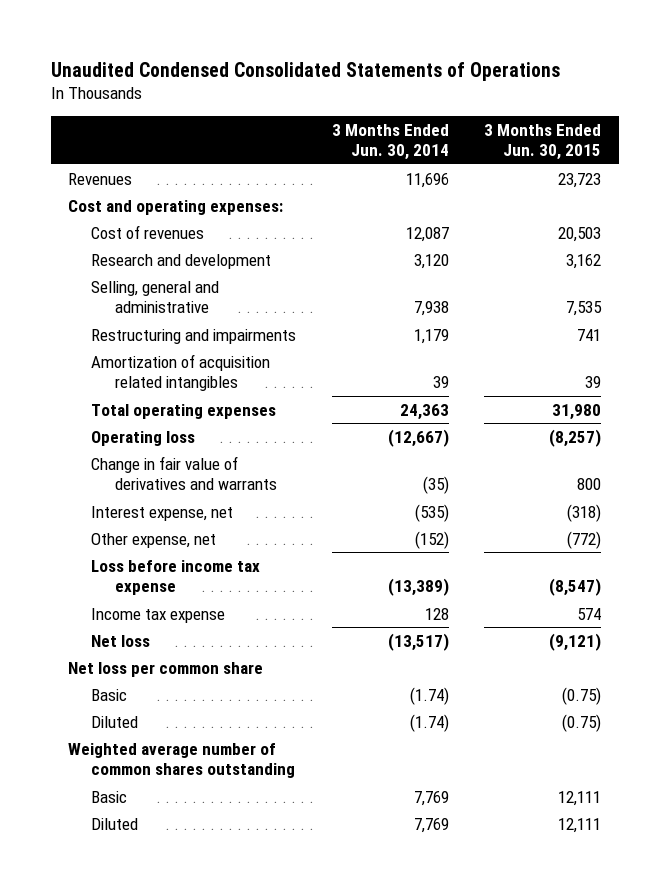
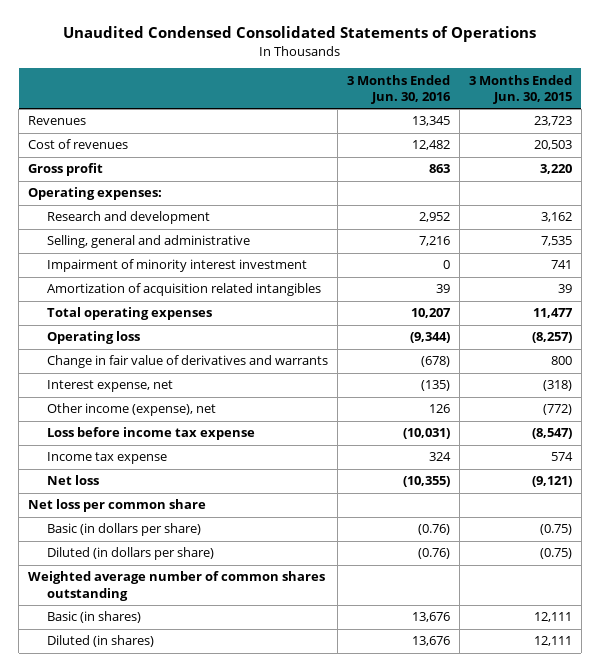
[331,123,449,161] 3 Months Ended Jun. 30, 2014 -> none
none -> [346,74,451,105] 3 Months Ended Jun. 30, 2016
[68,199,284,215] Cost and operating expenses: -> none
none -> [27,163,103,177] Gross profit
none -> [27,187,162,201] Operating expenses:
[91,328,297,344] Restructuring and impairments -> [46,259,307,273] Impairment of minority interest investment
[551,403,601,420] 31,980 -> [532,308,573,319] 11,477
[91,532,217,548] Other expense, net -> [46,403,216,417] Other income (expense), net
[91,688,128,701] Basic -> [46,523,201,537] Basic (in dollars per share)
[91,715,139,728] Diluted -> [46,547,214,561] Diluted (in dollars per share)
[91,790,128,803] Basic -> [46,611,141,624] Basic (in shares)
[91,817,139,830] Diluted -> [46,635,154,648] Diluted (in shares)

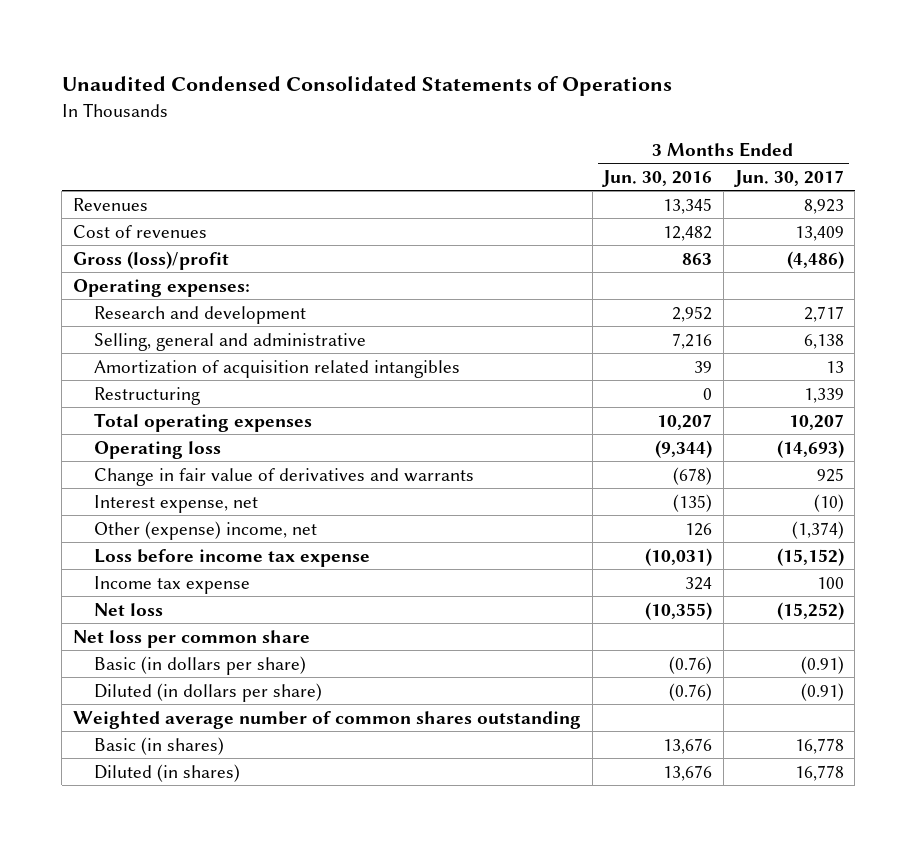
[468,74,572,105] 3 Months Ended Jun. 30, 2015 -> none
none -> [733,169,844,187] Jun. 30, 2017
[27,163,103,177] Gross profit -> [73,250,230,270] Gross (loss)/profit
[46,259,307,273] Impairment of minority interest investment -> none
none -> [93,386,200,405] Restructuring
[46,403,216,417] Other income (expense), net -> [93,520,317,540] Other (expense) income, net

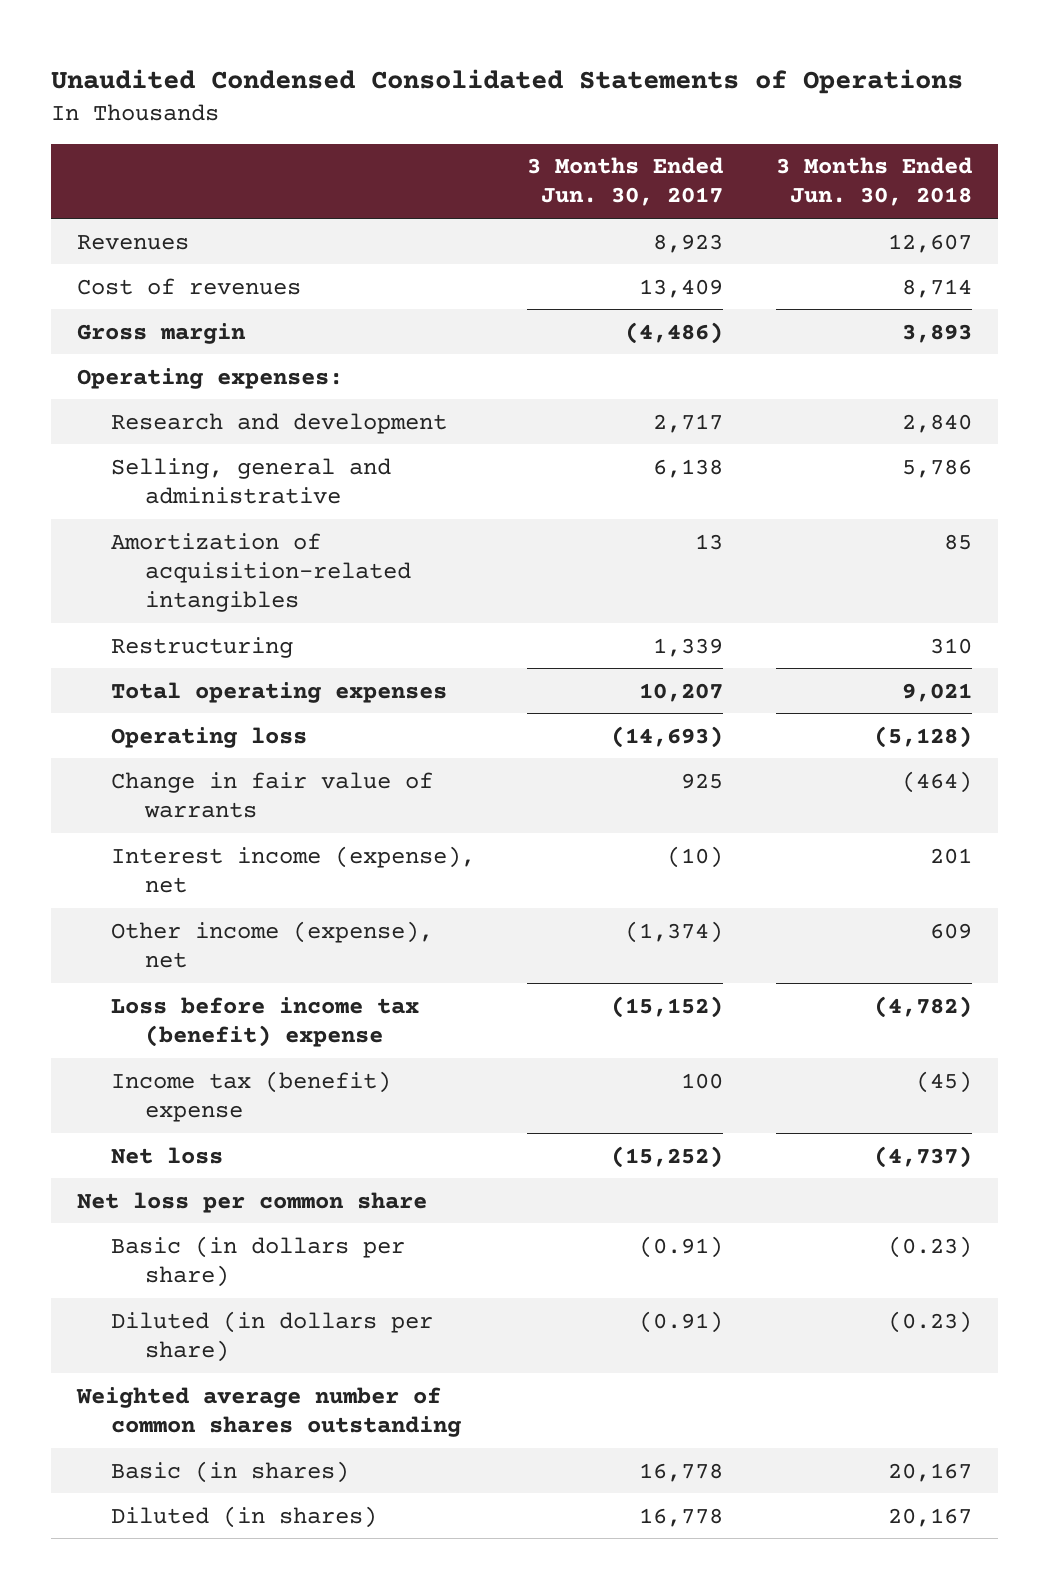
[602,169,713,187] Jun. 30, 2016 -> none
none -> [775,157,972,207] 3 Months Ended Jun. 30, 2018
[73,250,230,270] Gross (loss)/profit -> [76,322,246,344] Gross margin
[93,359,460,378] Amortization of acquisition related intangibles -> [111,532,412,613] Amortization of acquisition-related intangibles
[93,467,474,486] Change in fair value of derivatives and warrants -> [111,771,434,818] Change in fair value of warrants
[93,494,258,513] Interest expense, net -> [111,845,476,893] Interest income (expense), net
[93,520,317,540] Other (expense) income, net -> [111,920,434,968] Other income (expense), net
[93,548,370,567] Loss before income tax expense -> [111,996,420,1047] Loss before income tax (benefit) expense
[93,575,250,594] Income tax expense -> [111,1070,392,1122] Income tax (benefit) expense

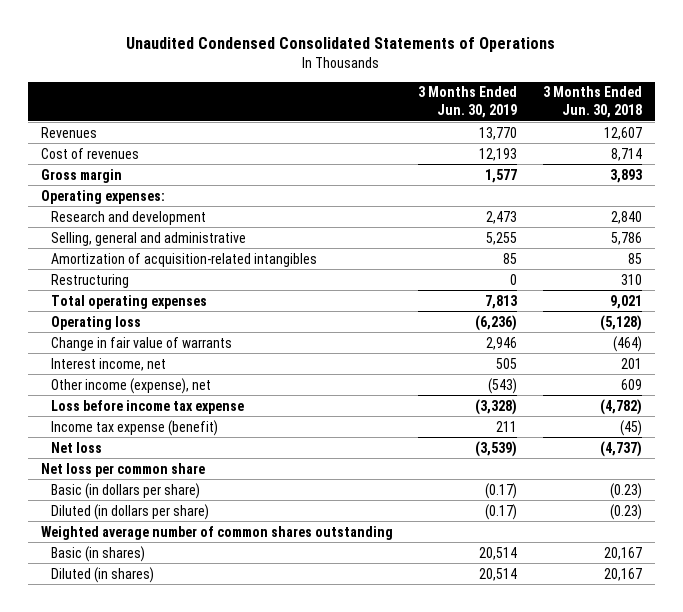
[527,157,724,207] 3 Months Ended Jun. 30, 2017 -> none
none -> [418,86,518,118] 3 Months Ended Jun. 30, 2019
[111,845,476,893] Interest income (expense), net -> [50,357,166,371] Interest income, net
[111,996,420,1047] Loss before income tax (benefit) expense -> [50,399,244,414] Loss before income tax expense
[111,1070,392,1122] Income tax (benefit) expense -> [50,419,218,436] Income tax expense (benefit)

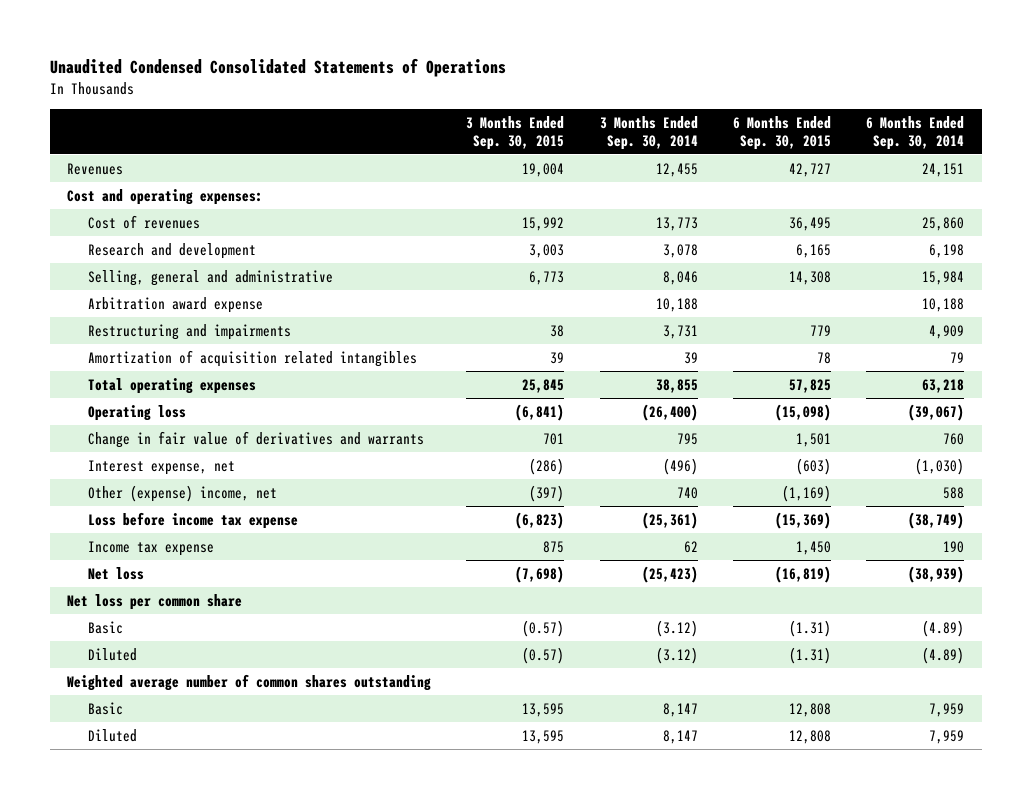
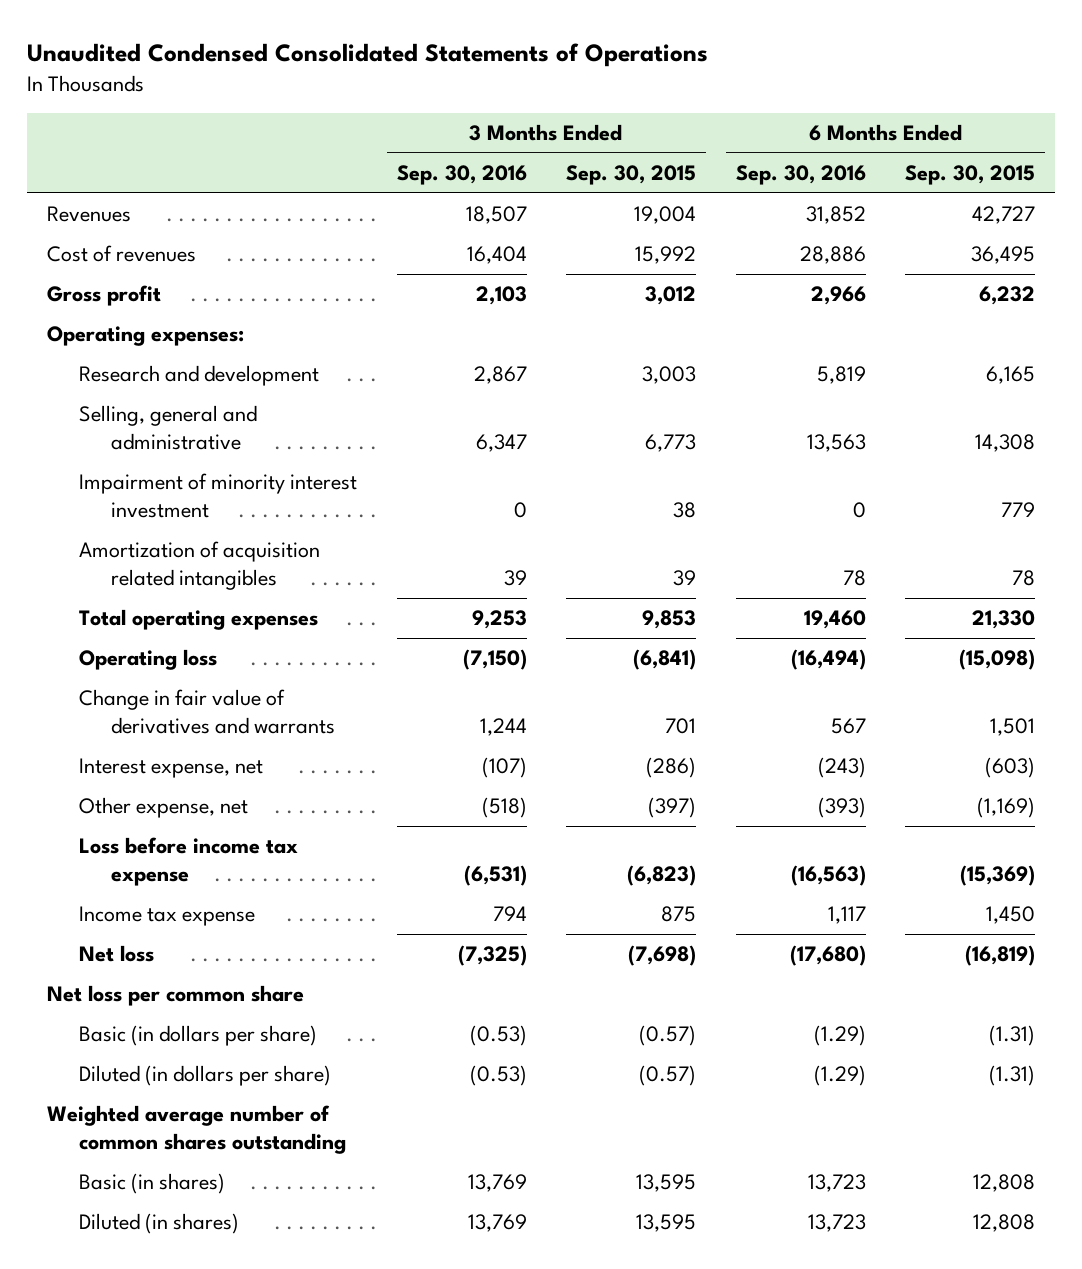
[599,115,698,150] 3 Months Ended Sep. 30, 2014 -> none
[866,115,965,150] 6 Months Ended Sep. 30, 2014 -> none
none -> [396,164,527,185] Sep. 30, 2016
none -> [735,164,866,185] Sep. 30, 2016
[67,188,264,205] Cost and operating expenses: -> none
none -> [47,285,162,307] Gross profit
none -> [47,326,245,347] Operating expenses:
[88,296,264,313] Arbitration award expense -> none
[88,323,292,340] Restructuring and impairments -> [79,473,358,518] Impairment of minority interest investment
[522,378,565,393] 25,845 -> [642,610,697,630] 9,853
[788,378,831,393] 57,825 -> [972,610,1036,630] 21,330
[88,484,278,502] Other (expense) income, net -> [79,797,249,819] Other expense, net
[88,620,124,634] Basic -> [79,1025,318,1047] Basic (in dollars per share)
[88,647,138,661] Diluted -> [79,1065,332,1087] Diluted (in dollars per share)
[88,701,124,715] Basic -> [79,1173,226,1195] Basic (in shares)
[88,728,138,742] Diluted -> [79,1213,240,1235] Diluted (in shares)

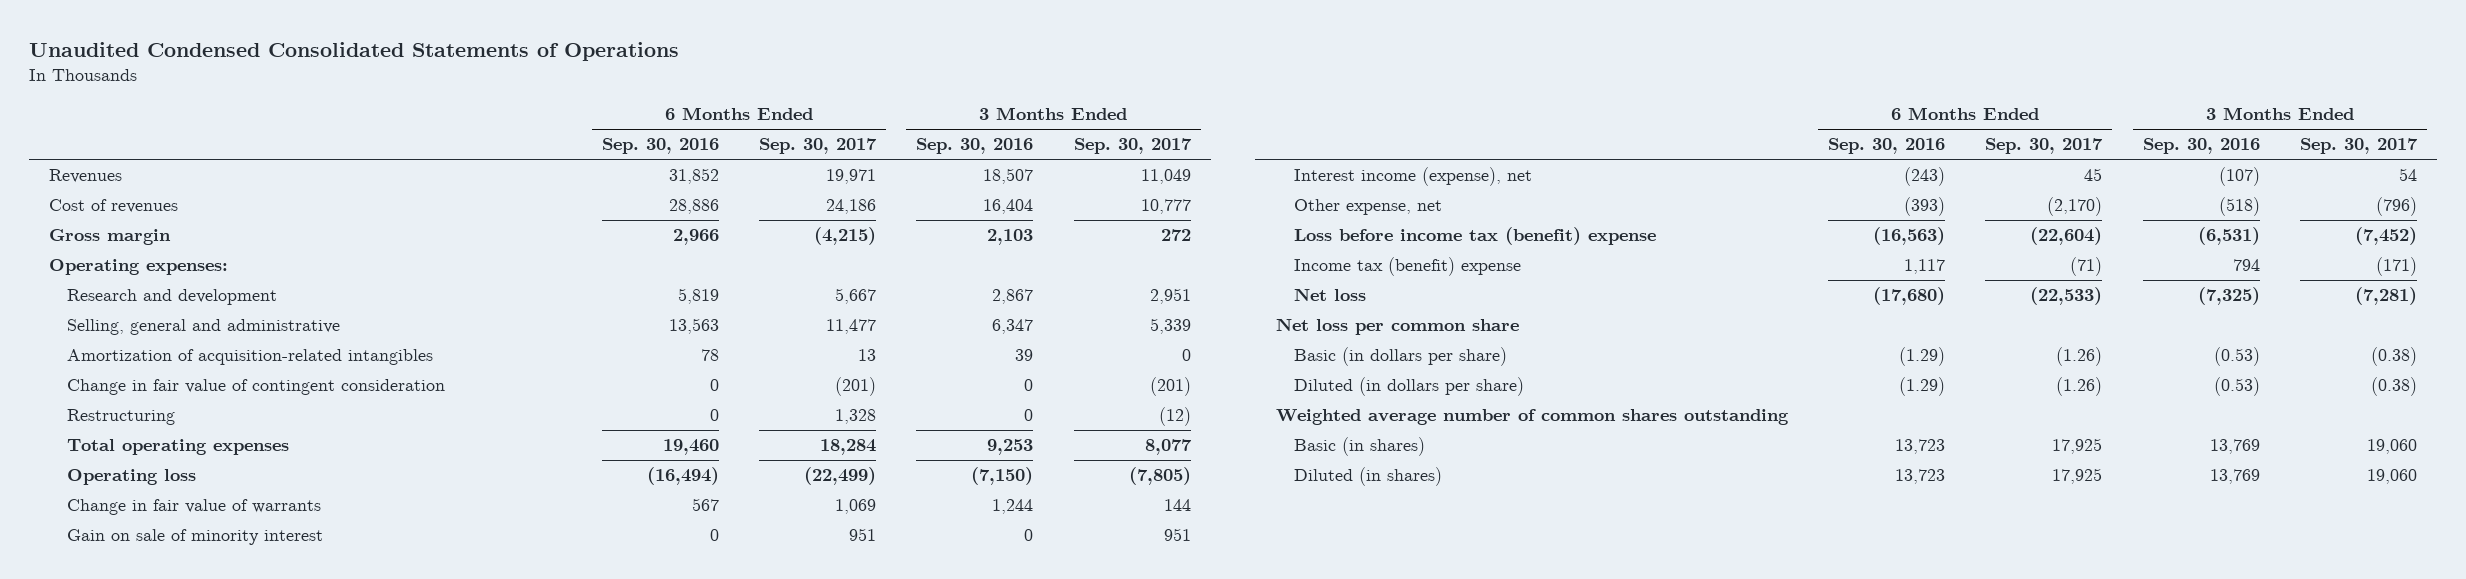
[566,164,697,185] Sep. 30, 2015 -> none
[905,164,1036,185] Sep. 30, 2015 -> none
none -> [758,138,877,155] Sep. 30, 2017
none -> [1073,138,1192,155] Sep. 30, 2017
[47,285,162,307] Gross profit -> [49,229,172,246] Gross margin
[79,473,358,518] Impairment of minority interest investment -> none
[79,541,321,590] Amortization of acquisition related intangibles -> [67,349,434,366] Amortization of acquisition-related intangibles
none -> [67,379,446,396] Change in fair value of contingent consideration
none -> [67,409,176,426] Restructuring
[79,689,335,734] Change in fair value of derivatives and warrants -> [67,499,322,516] Change in fair value of warrants
none -> [67,529,324,546] Gain on sale of minority interest
[79,758,264,779] Interest expense, net -> [1293,167,1532,187] Interest income (expense), net
[79,837,299,886] Loss before income tax expense -> [1293,227,1656,246] Loss before income tax (benefit) expense
[79,906,256,927] Income tax expense -> [1293,257,1521,277] Income tax (benefit) expense

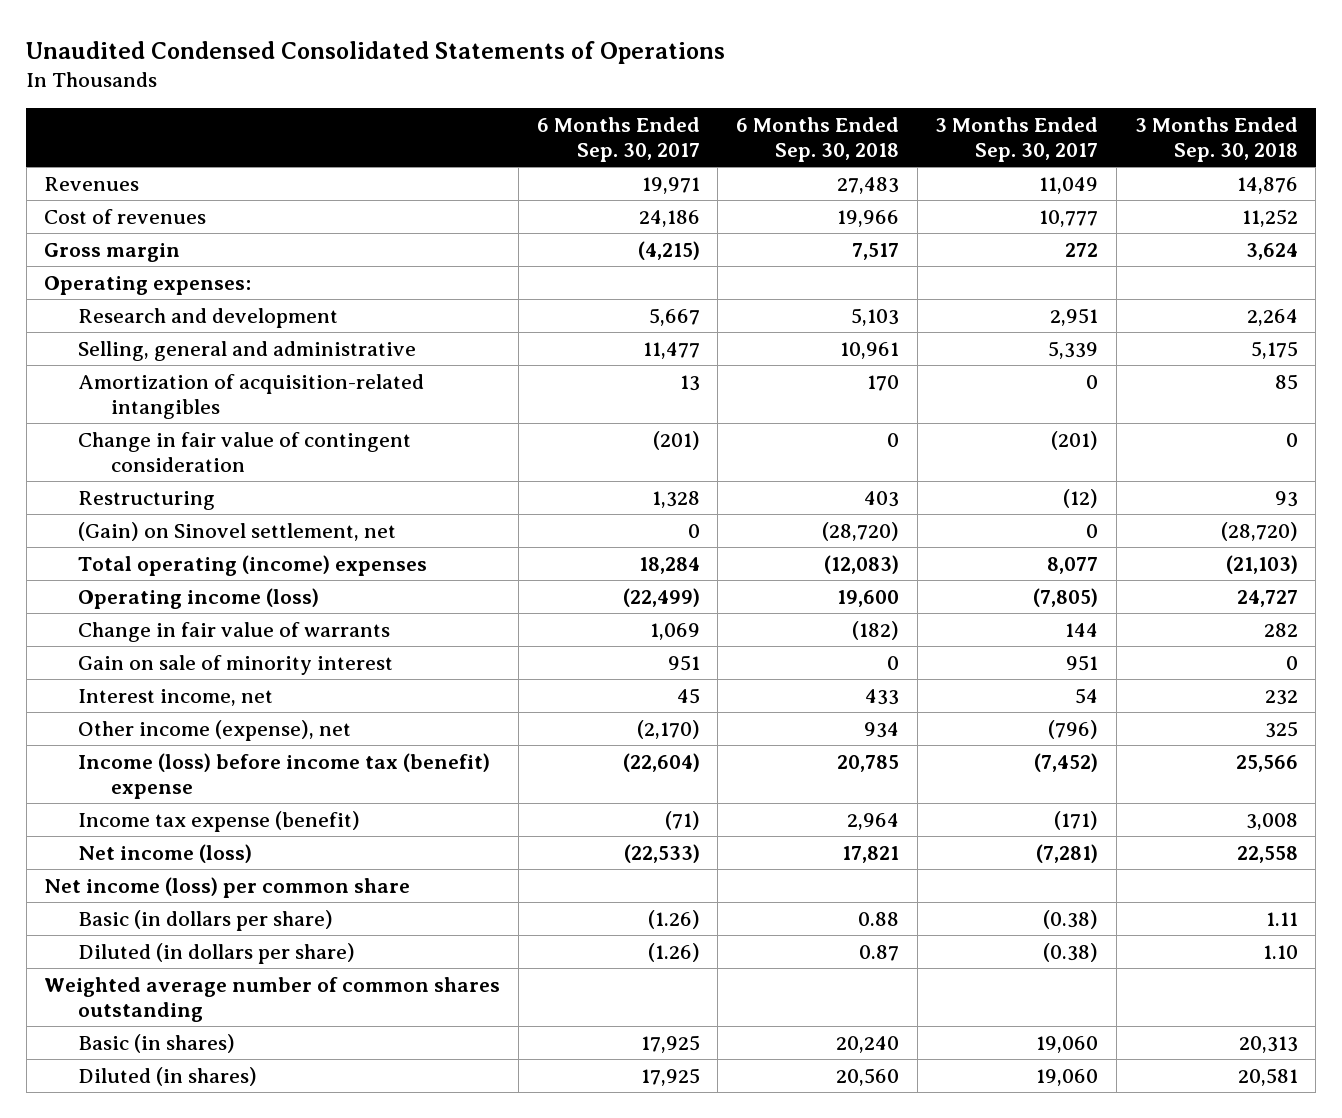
[601,138,719,155] Sep. 30, 2016 -> none
[916,138,1034,155] Sep. 30, 2016 -> none
none -> [735,116,899,162] 6 Months Ended Sep. 30, 2018
none -> [1134,116,1298,162] 3 Months Ended Sep. 30, 2018
none -> [77,521,396,541] (Gain) on Sinovel settlement, net
[67,439,290,456] Total operating expenses -> [77,554,427,576] Total operating (income) expenses
[67,469,197,486] Operating loss -> [77,587,319,609] Operating income (loss)
[1293,167,1532,187] Interest income (expense), net -> [77,688,273,706] Interest income, net
[1293,199,1442,216] Other expense, net -> [77,719,351,741] Other income (expense), net
[1293,227,1656,246] Loss before income tax (benefit) expense -> [77,752,490,799] Income (loss) before income tax (benefit) expense
[1293,257,1521,277] Income tax (benefit) expense -> [77,810,360,832] Income tax expense (benefit)
[1293,288,1366,302] Net loss -> [77,843,252,863] Net income (loss)
[1275,318,1519,336] Net loss per common share -> [44,876,411,898] Net income (loss) per common share

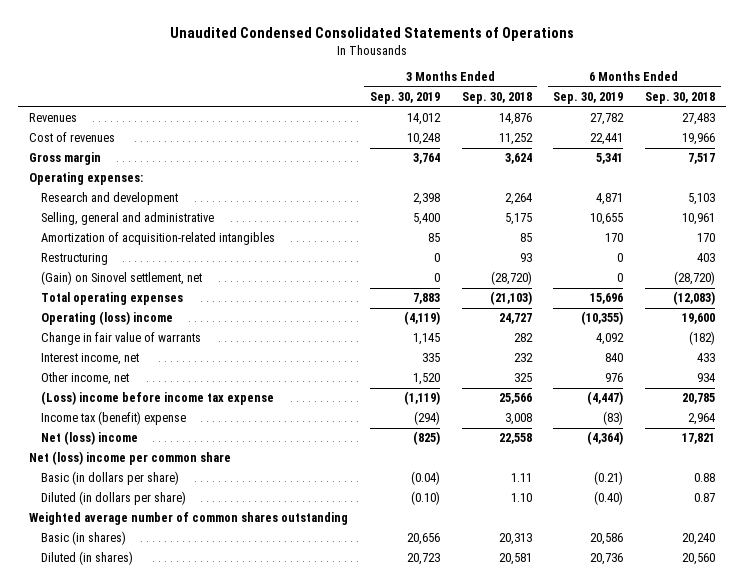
[536,116,700,162] 6 Months Ended Sep. 30, 2017 -> none
[935,116,1099,162] 3 Months Ended Sep. 30, 2017 -> none
none -> [369,92,440,105] Sep. 30, 2019
none -> [553,92,624,105] Sep. 30, 2019
[77,431,411,472] Change in fair value of contingent consideration -> none
[77,554,427,576] Total operating (income) expenses -> [40,292,183,306] Total operating expenses
[77,587,319,609] Operating income (loss) -> [40,311,173,326] Operating (loss) income
[77,654,393,675] Gain on sale of minority interest -> none
[77,719,351,741] Other income (expense), net -> [40,372,129,386] Other income, net
[77,752,490,799] Income (loss) before income tax (benefit) expense -> [40,391,274,406] (Loss) income before income tax expense
[77,810,360,832] Income tax expense (benefit) -> [40,411,186,426] Income tax (benefit) expense
[77,843,252,863] Net income (loss) -> [40,431,138,446] Net (loss) income
[44,876,411,898] Net income (loss) per common share -> [28,451,231,466] Net (loss) income per common share

